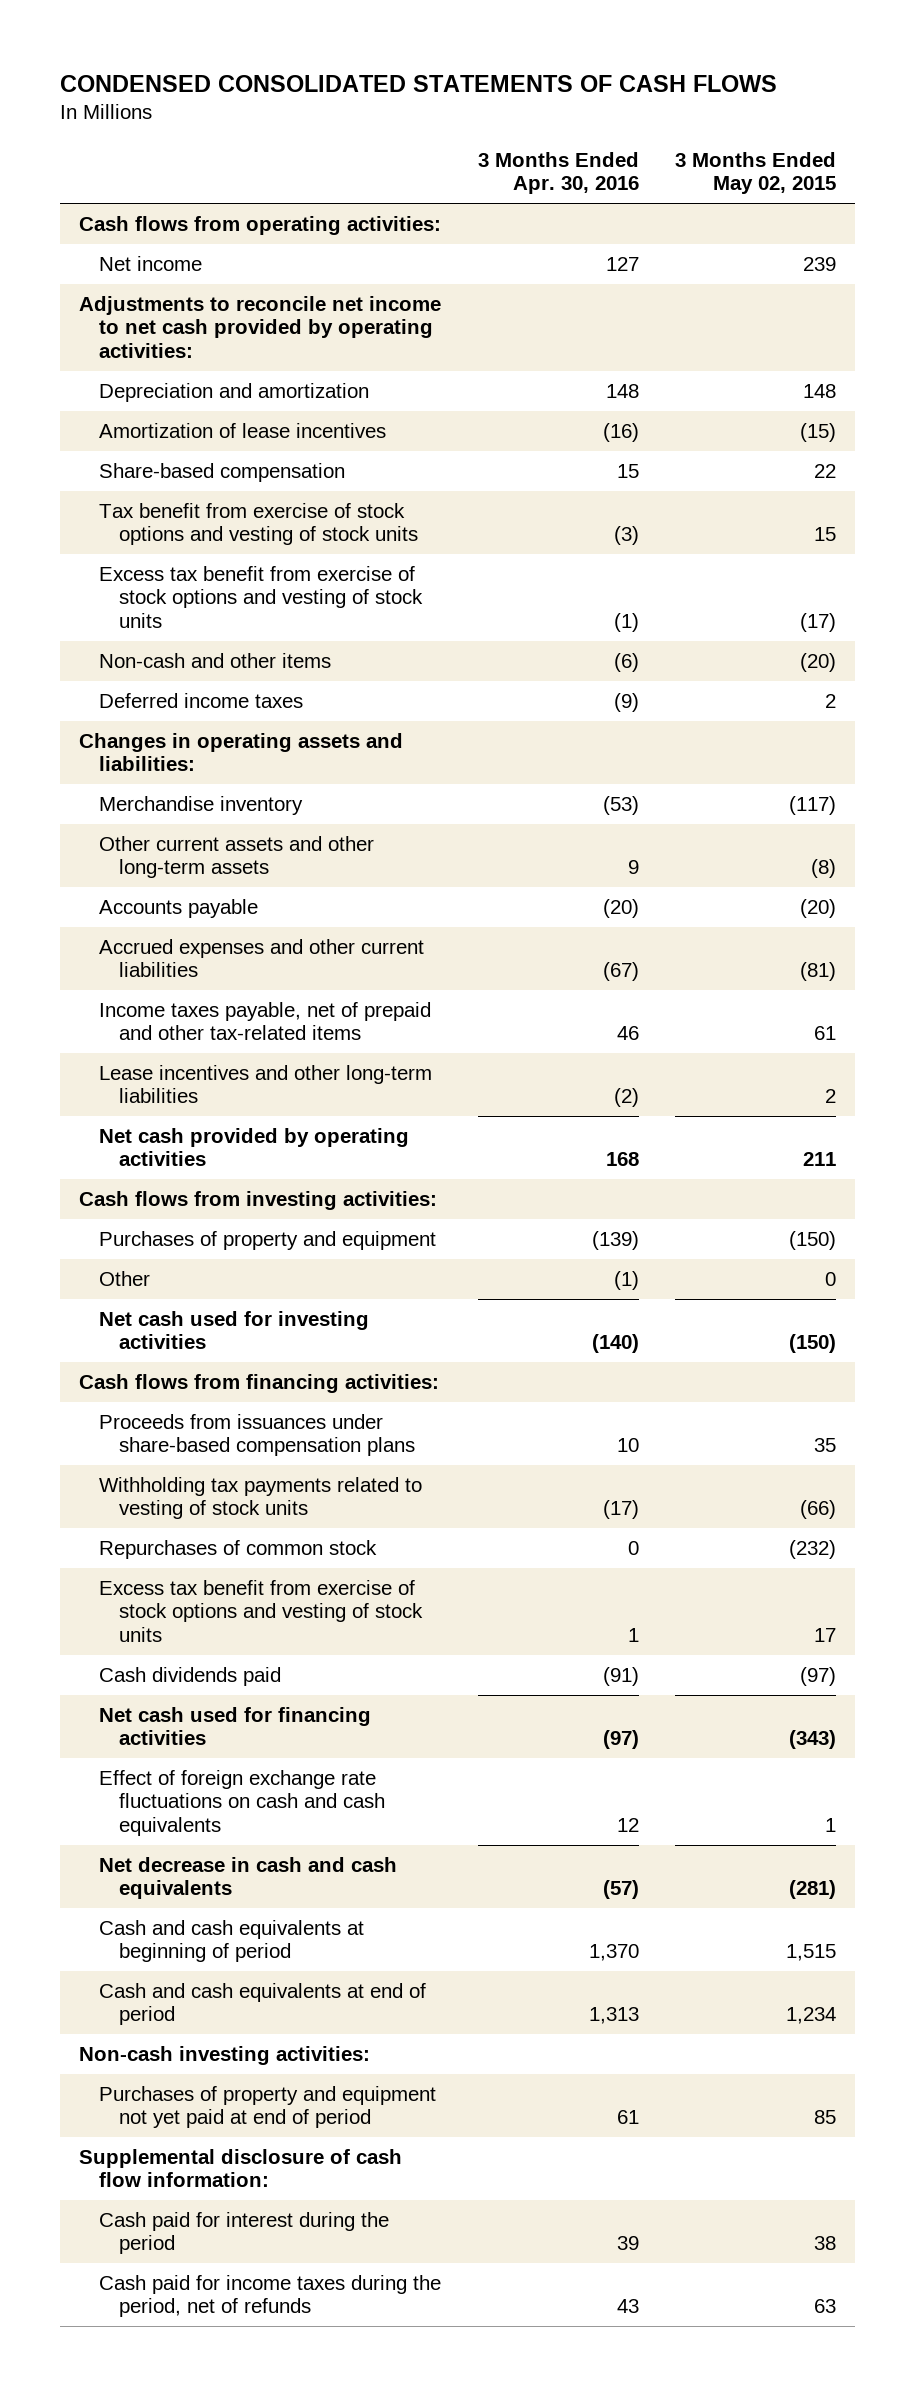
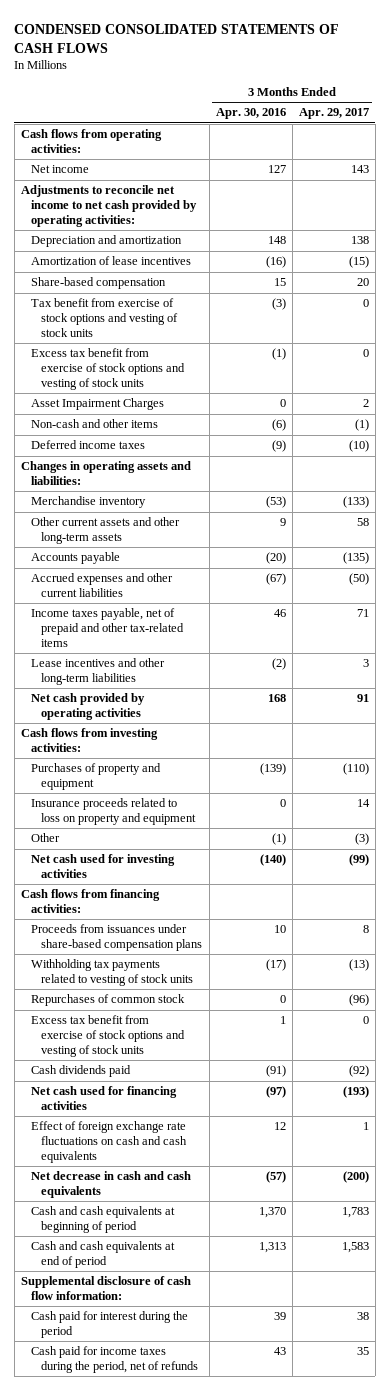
[675,151,837,195] 3 Months Ended May 02, 2015 -> none
none -> [298,108,369,120] Apr. 29, 2017
none -> [31,398,165,411] Asset Impairment Charges
none -> [31,798,197,826] Insurance proceeds related to loss on property and equipment
[78,2045,370,2065] Non-cash investing activities: -> none
[98,2085,436,2129] Purchases of property and equipment not yet paid at end of period -> none

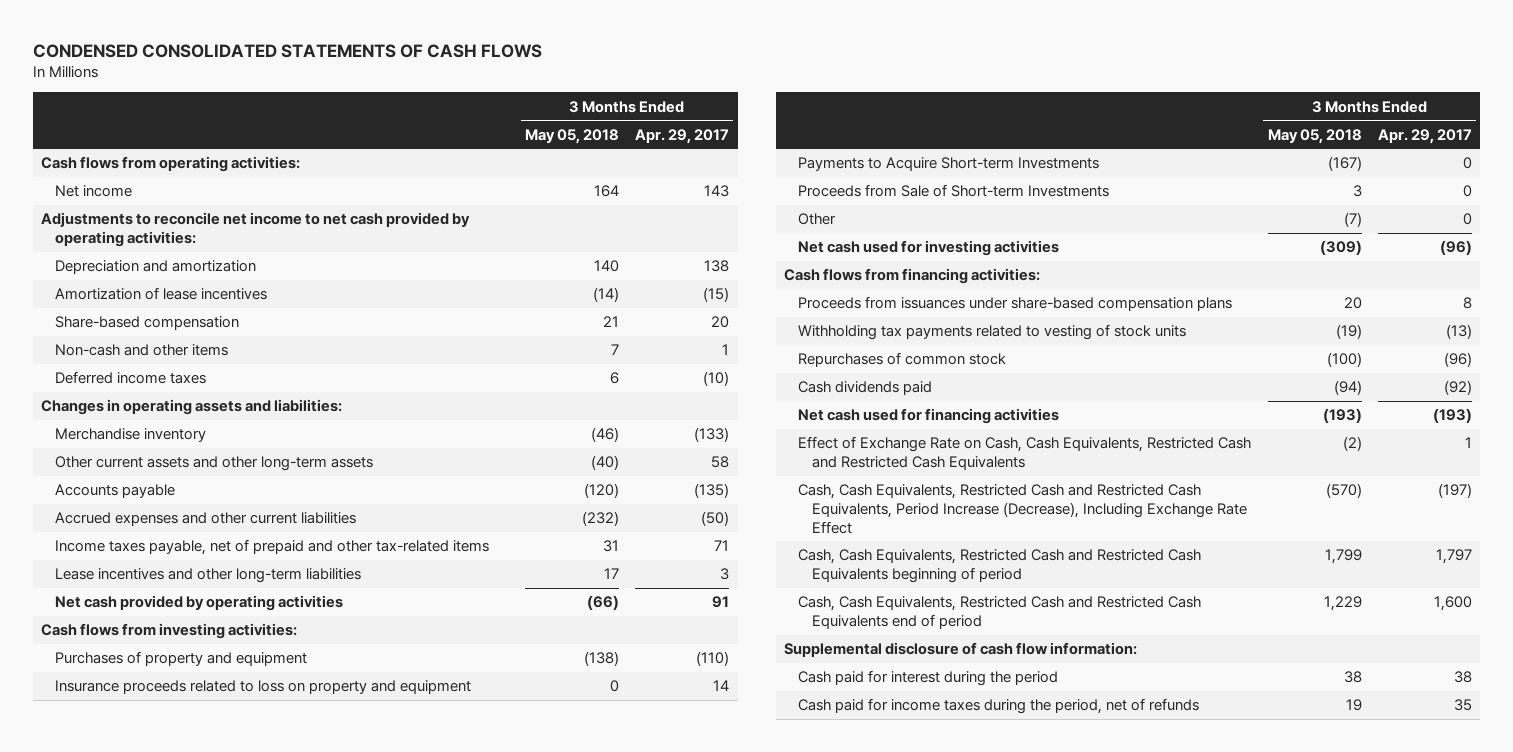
[215,108,286,120] Apr. 30, 2016 -> none
none -> [524,128,619,144] May 05, 2018
[31,298,179,337] Tax benefit from exercise of stock options and vesting of stock units -> none
[31,348,186,390] Excess tax benefit from exercise of stock options and vesting of stock units -> none
[31,398,165,411] Asset Impairment Charges -> none
[354,419,369,432] (1) -> [722,344,730,356] 1
none -> [798,157,1100,172] Payments to Acquire Short-term Investments
none -> [798,184,1110,198] Proceeds from Sale of Short-term Investments
[354,833,369,846] (3) -> [1462,213,1472,226] 0
[348,854,369,867] (99) -> [1439,240,1472,256] (96)
[31,1015,186,1057] Excess tax benefit from exercise of stock options and vesting of stock units -> none
[31,1171,192,1199] Net decrease in cash and cash equivalents -> none
[31,1121,188,1163] Effect of foreign exchange rate fluctuations on cash and cash equivalents -> [798,436,1252,471] Effect of Exchange Rate on Cash, Cash Equivalents, Restricted Cash and Restricted Cash Equivalents
none -> [798,484,1248,534] Cash, Cash Equivalents, Restricted Cash and Restricted Cash Equivalents, Period Increase (Decrease), Including Exchange Rate Effect
[31,1206,176,1234] Cash and cash equivalents at beginning of period -> [798,549,1202,584] Cash, Cash Equivalents, Restricted Cash and Restricted Cash Equivalents beginning of period
[341,1207,369,1219] 1,783 -> [1435,549,1472,565] 1,797
[31,1241,176,1269] Cash and cash equivalents at end of period -> [798,596,1202,630] Cash, Cash Equivalents, Restricted Cash and Restricted Cash Equivalents end of period
[341,1242,369,1254] 1,583 -> [1433,596,1472,612] 1,600

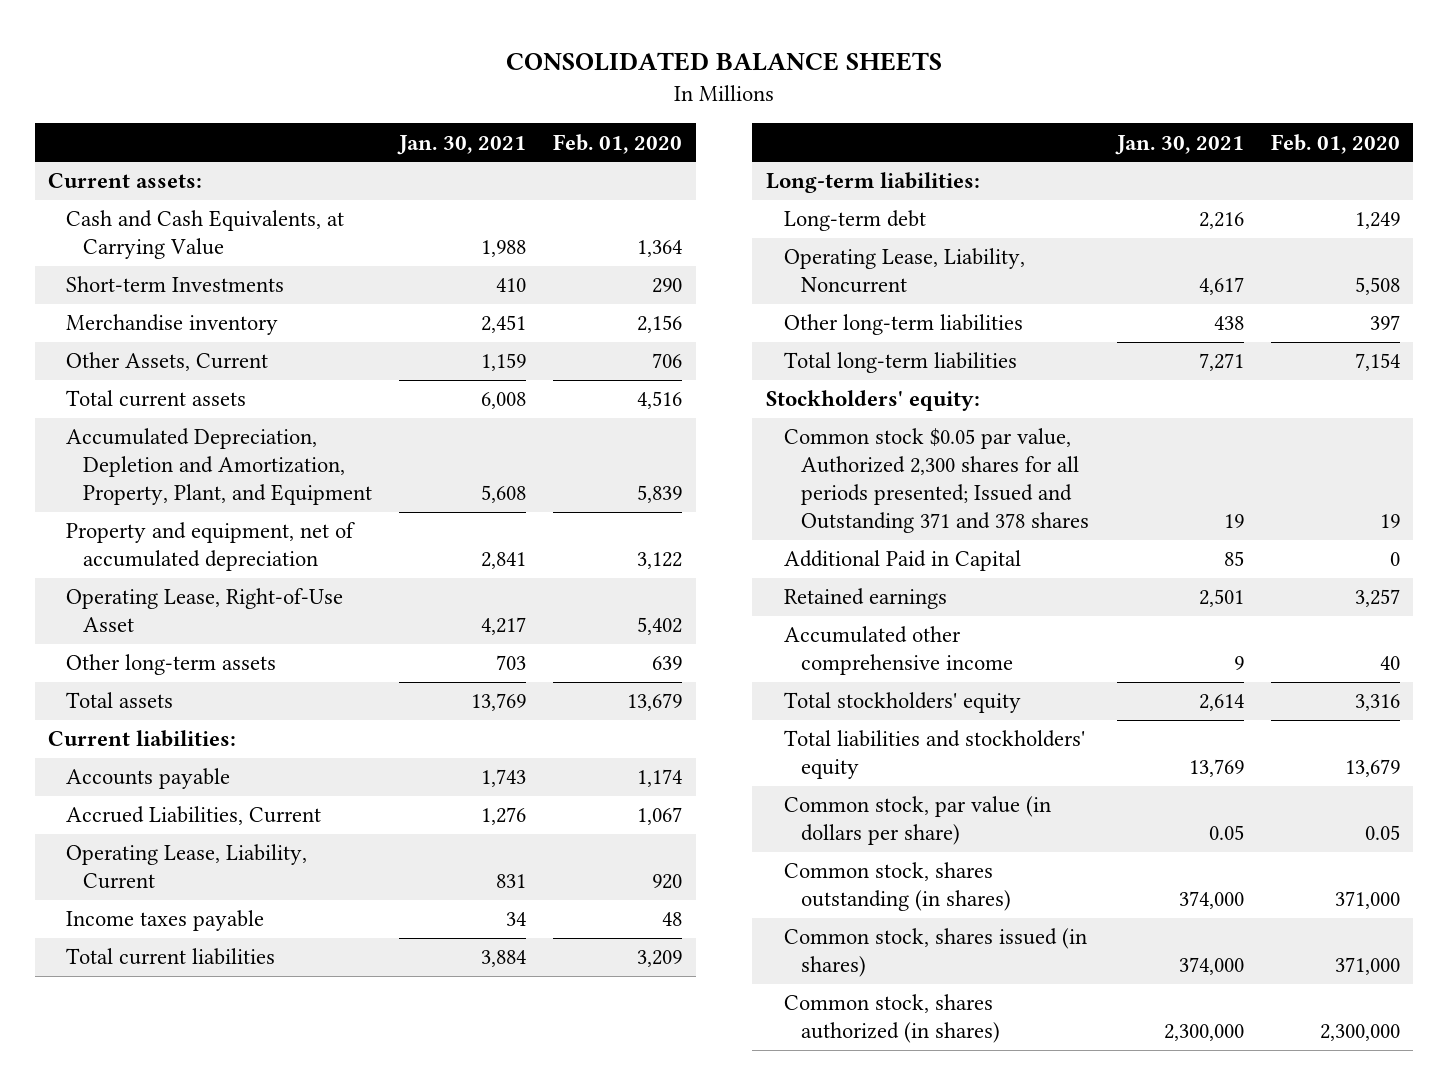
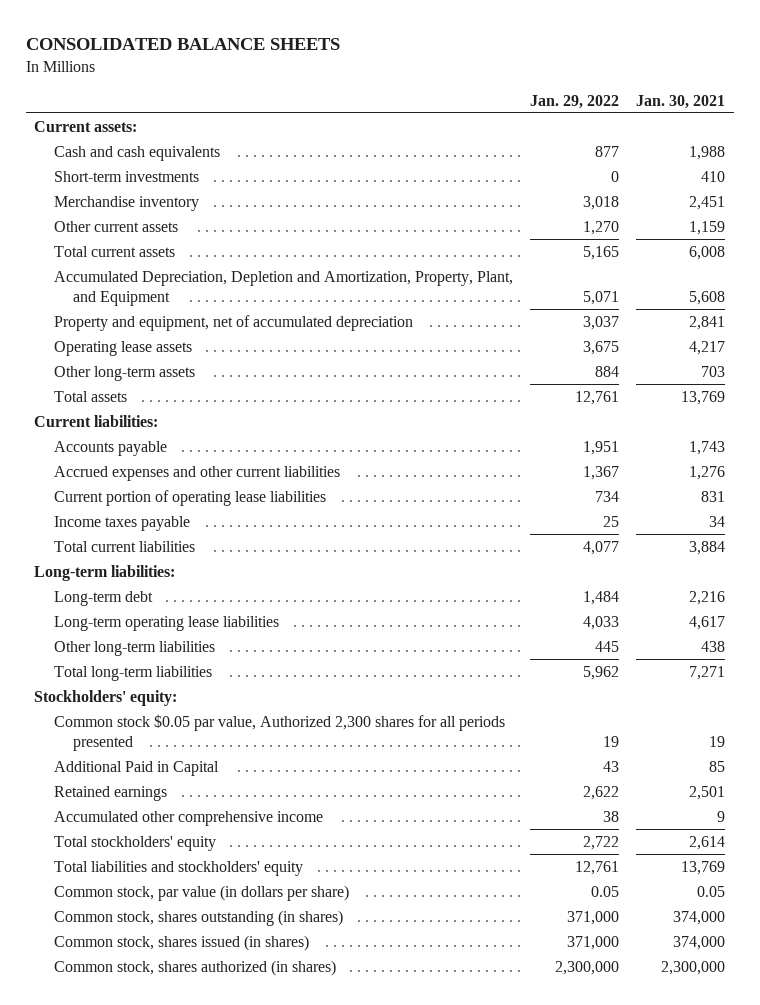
[553,133,683,154] Feb. 01, 2020 -> none
none -> [530,94,620,109] Jan. 29, 2022
[65,210,344,260] Cash and Cash Equivalents, at Carrying Value -> [53,145,220,161] Cash and cash equivalents
[65,276,284,293] Short-term Investments -> [53,170,199,182] Short-term investments
[65,352,268,372] Other Assets, Current -> [53,220,178,232] Other current assets
[65,588,343,633] Operating Lease, Right-of-Use Asset -> [53,340,192,356] Operating lease assets
[65,806,321,826] Accrued Liabilities, Current -> [53,465,340,481] Accrued expenses and other current liabilities
[65,844,307,890] Operating Lease, Liability, Current -> [53,489,326,506] Current portion of operating lease liabilities
[783,248,1025,294] Operating Lease, Liability, Noncurrent -> [53,615,279,631] Long-term operating lease liabilities
[783,428,1090,533] Common stock $0.05 par value, Authorized 2,300 shares for all periods presented; Issued and Outstanding 371 and 378 shares -> [53,713,505,751] Common stock $0.05 par value, Authorized 2,300 shares for all periods presented

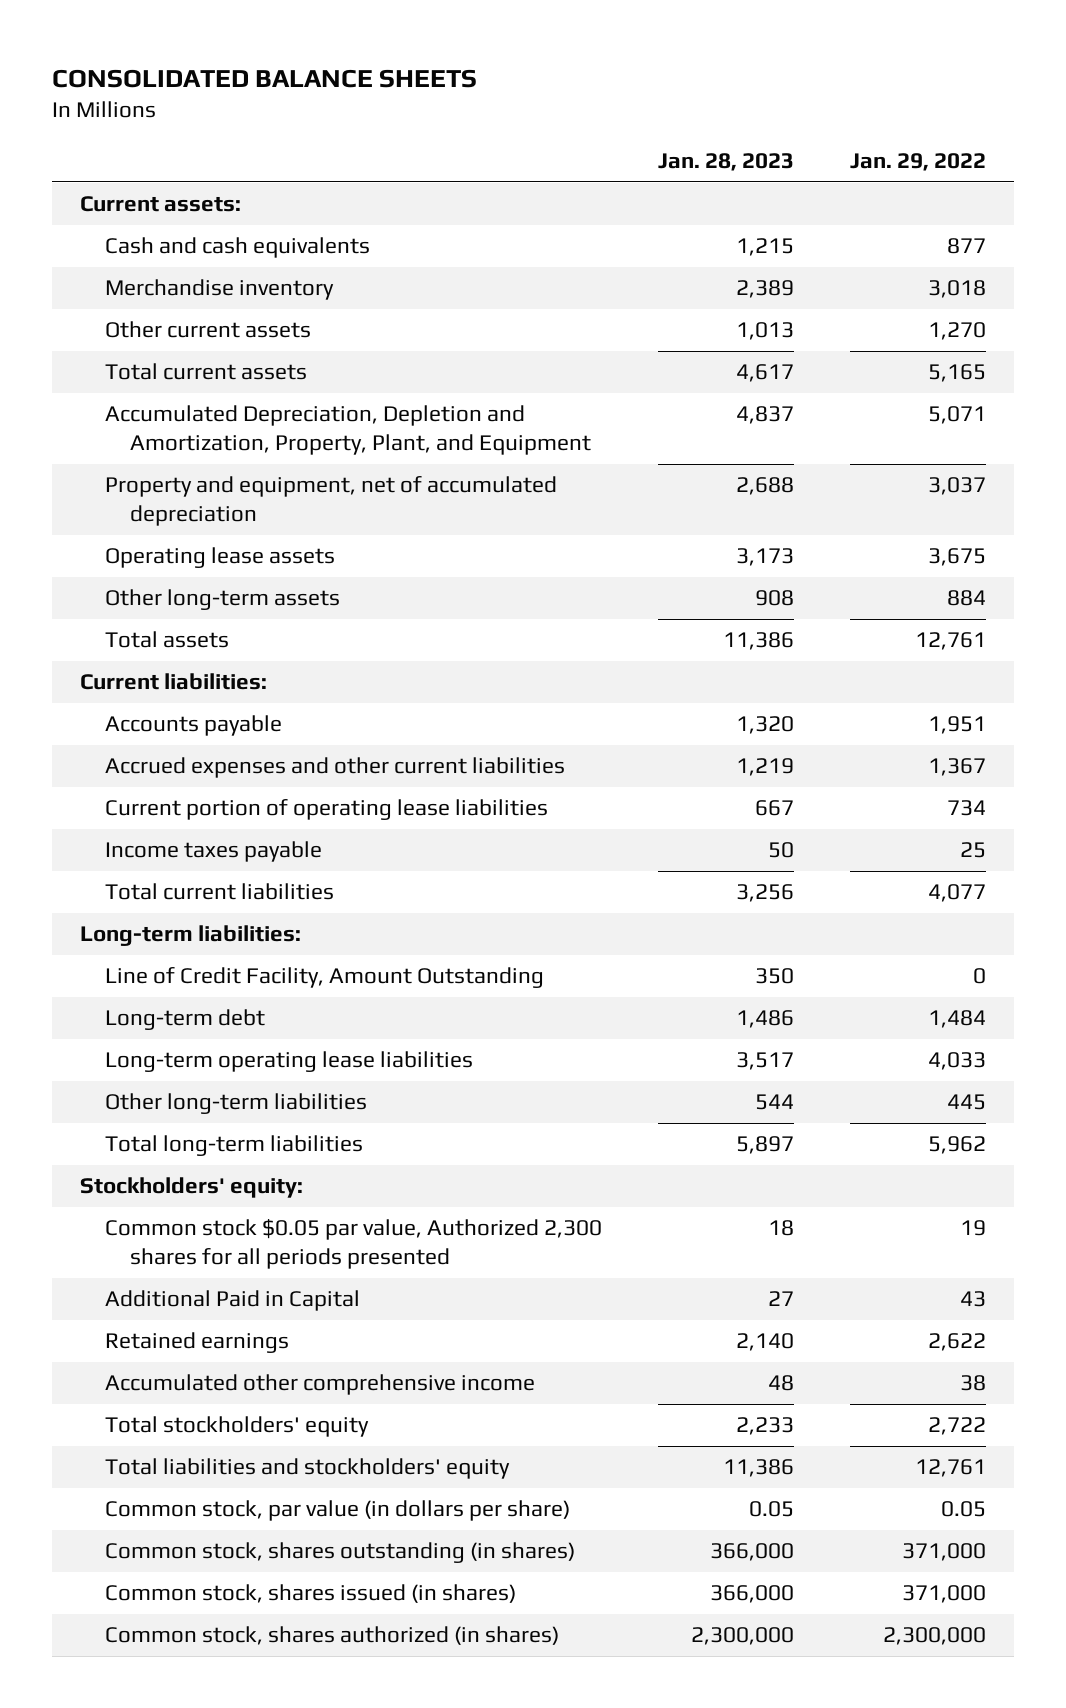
[636,94,726,109] Jan. 30, 2021 -> none
none -> [657,152,794,171] Jan. 28, 2023
[53,170,199,182] Short-term investments -> none
none -> [104,967,544,989] Line of Credit Facility, Amount Outstanding

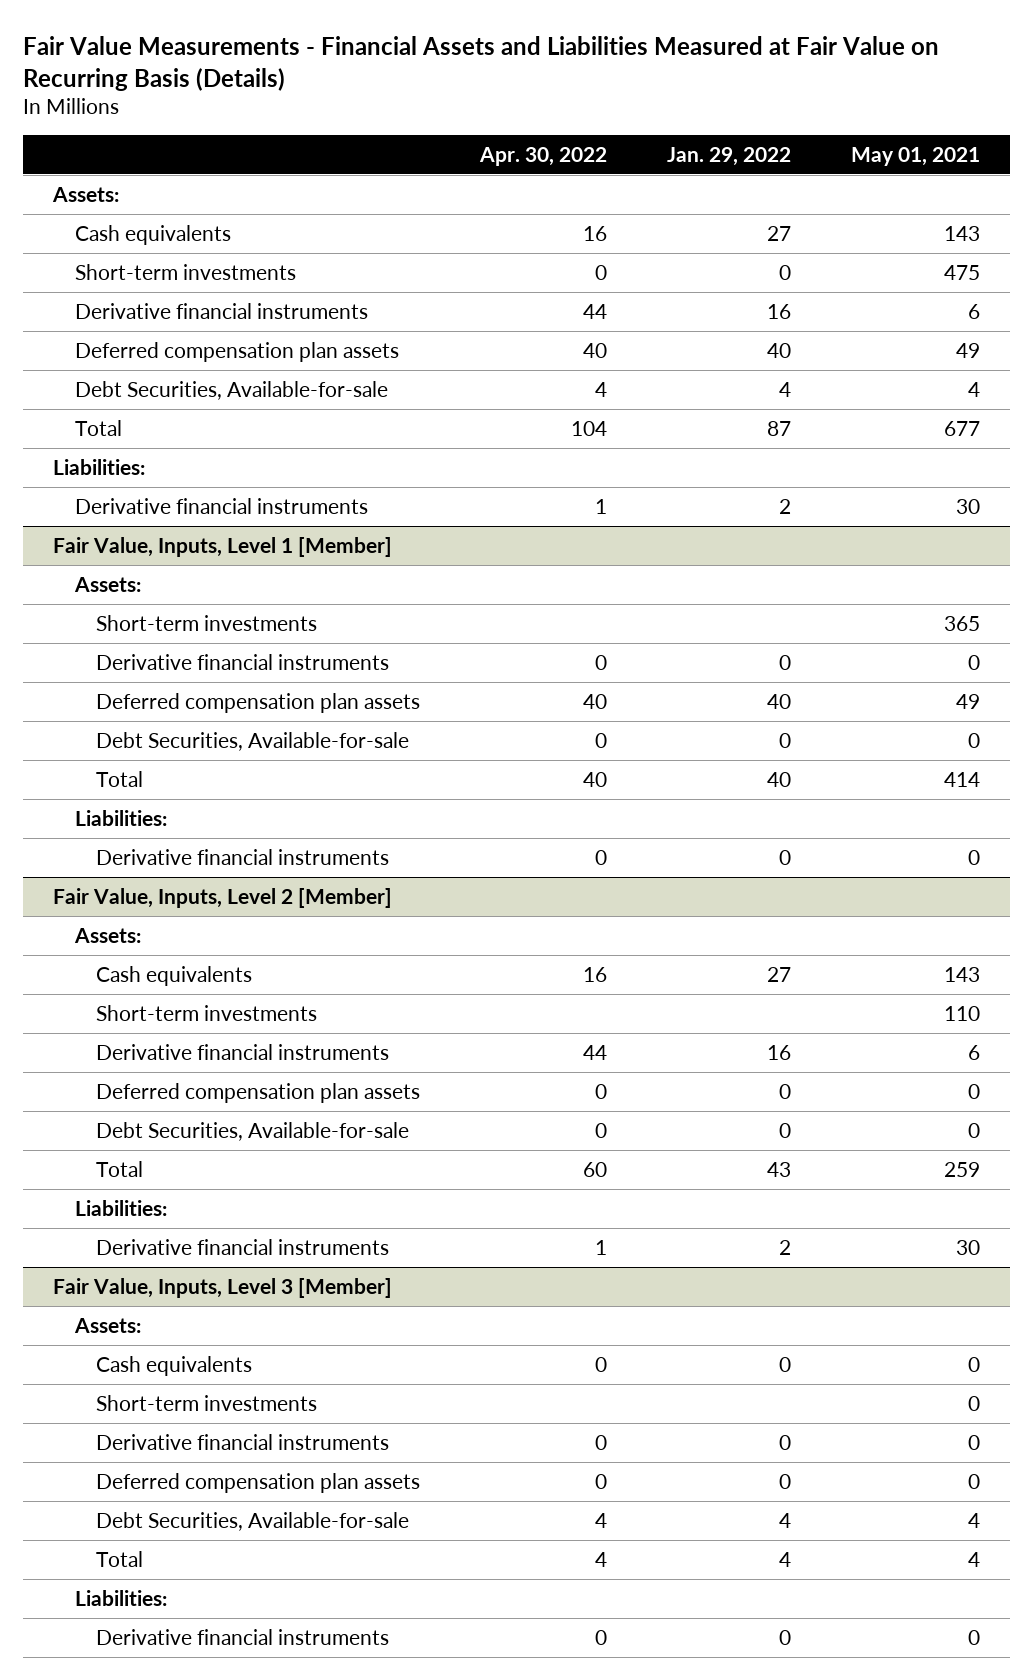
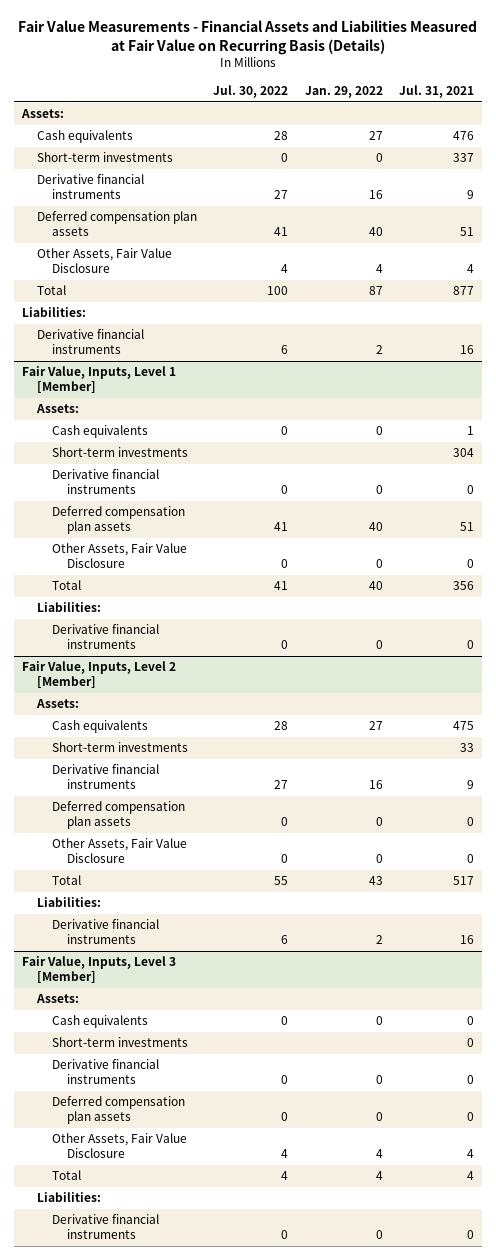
[479,146,608,166] Apr. 30, 2022 -> none
[851,146,981,166] May 01, 2021 -> none
none -> [213,85,289,99] Jul. 30, 2022
none -> [398,85,474,99] Jul. 31, 2021
[74,380,388,400] Debt Securities, Available-for-sale -> none
none -> [36,248,172,274] Other Assets, Fair Value Disclosure
none -> [52,425,149,439] Cash equivalents
[96,731,410,751] Debt Securities, Available-for-sale -> none
none -> [52,543,188,569] Other Assets, Fair Value Disclosure
[96,1121,410,1141] Debt Securities, Available-for-sale -> none
none -> [52,838,188,864] Other Assets, Fair Value Disclosure
[96,1511,410,1531] Debt Securities, Available-for-sale -> none
none -> [52,1133,188,1159] Other Assets, Fair Value Disclosure

